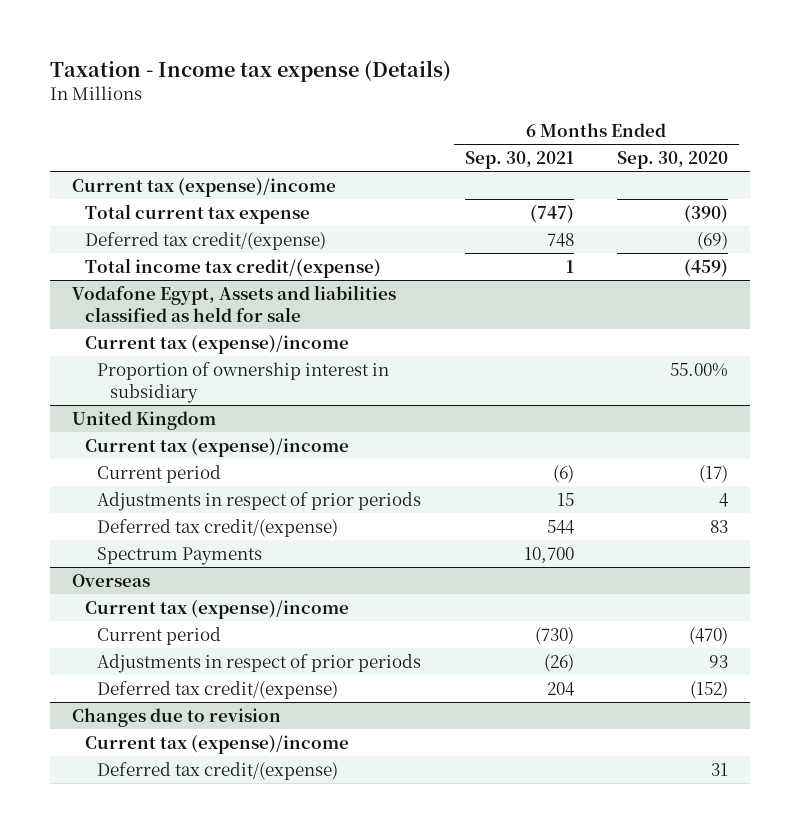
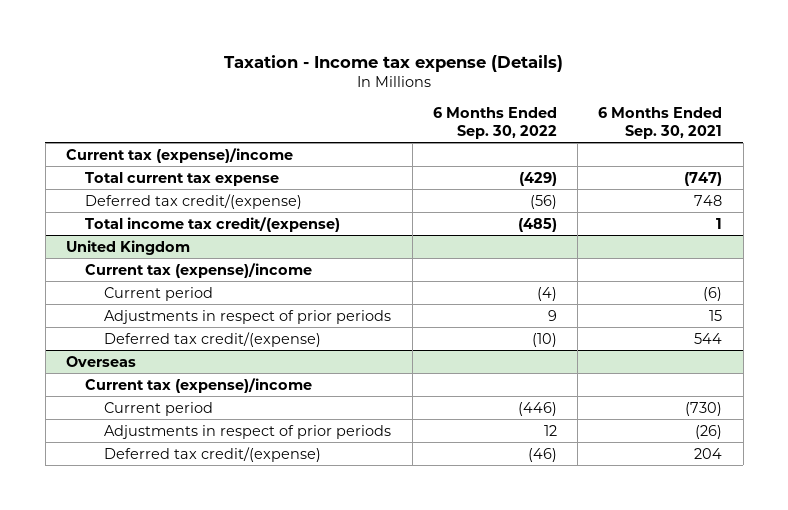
[617,151,729,170] Sep. 30, 2020 -> none
none -> [432,107,557,139] 6 Months Ended Sep. 30, 2022
[72,284,397,322] Vodafone Egypt, Assets and liabilities classified as held for sale -> none
[84,334,349,354] Current tax (expense)/income -> none
[97,361,390,403] Proportion of ownership interest in subsidiary -> none
[97,546,263,565] Spectrum Payments -> none
[72,707,282,727] Changes due to revision -> none
[84,734,349,754] Current tax (expense)/income -> none
[97,761,339,780] Deferred tax credit/(expense) -> none

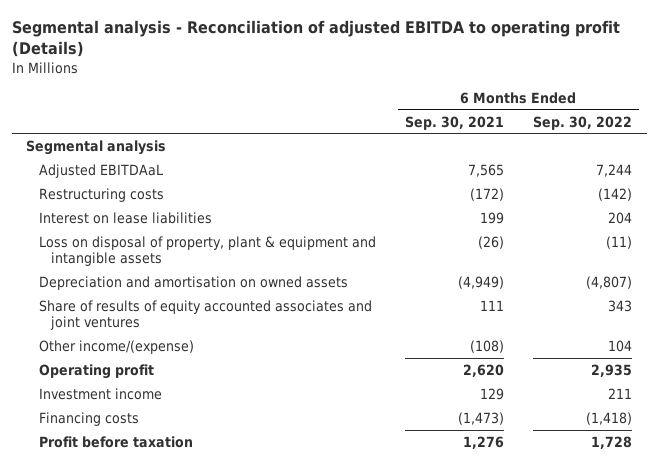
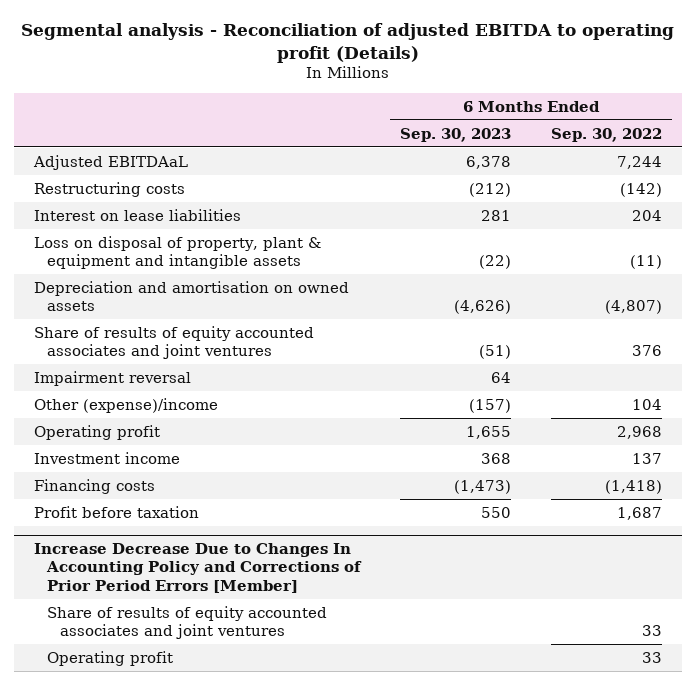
[404,115,504,130] Sep. 30, 2021 -> none
none -> [399,127,511,142] Sep. 30, 2023
[26,139,167,155] Segmental analysis -> none
[608,299,633,312] 343 -> [632,345,663,357] 376
none -> [33,370,191,386] Impairment reversal
[38,339,194,354] Other income/(expense) -> [33,397,218,413] Other (expense)/income
[591,363,633,377] 2,935 -> [617,425,663,439] 2,968
[608,387,633,399] 211 -> [632,452,663,464] 137
[591,435,633,449] 1,728 -> [617,506,663,520] 1,687
none -> [33,543,362,593] Increase Decrease Due to Changes In Accounting Policy and Corrections of Prior Period Errors [Member]
none -> [46,605,327,640] Share of results of equity accounted associates and joint ventures
none -> [46,650,173,666] Operating profit

